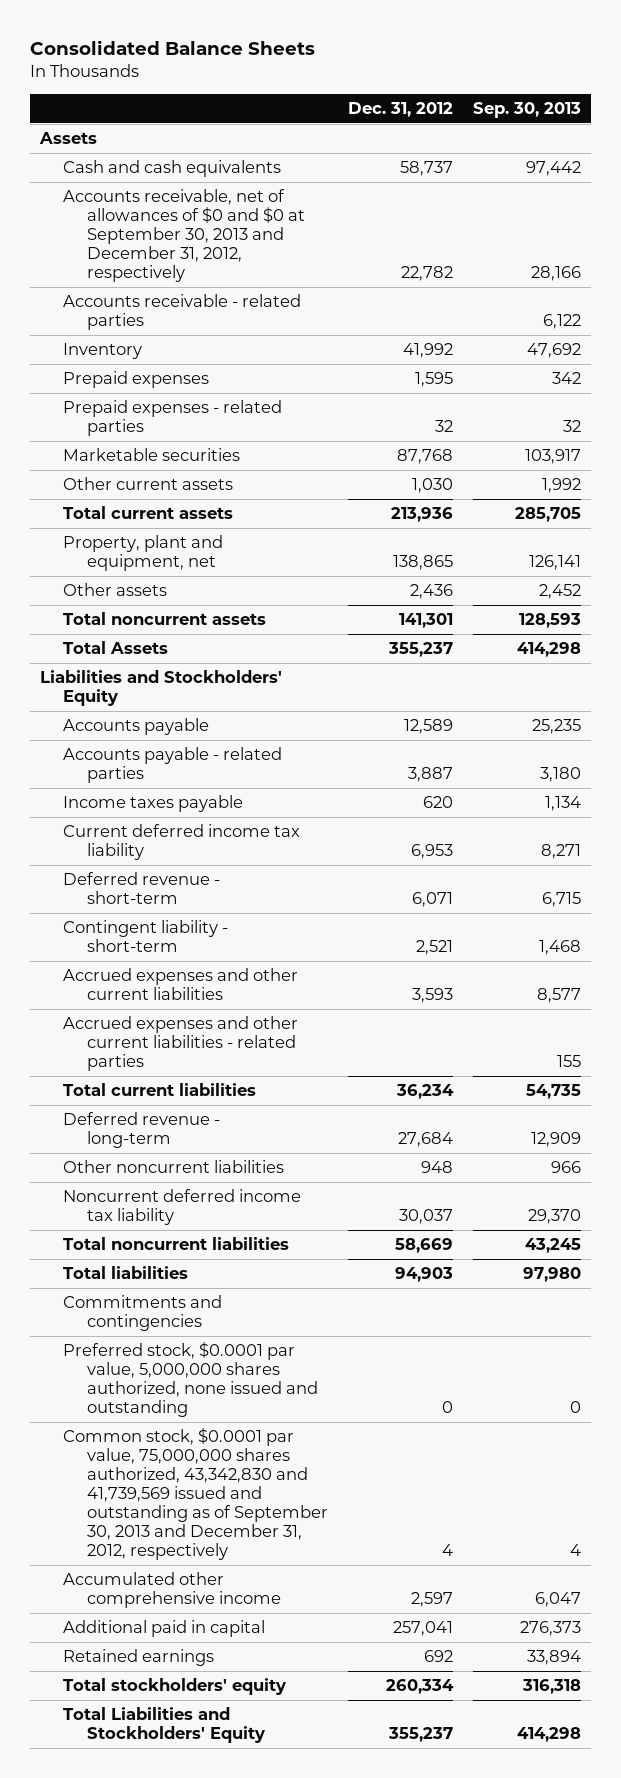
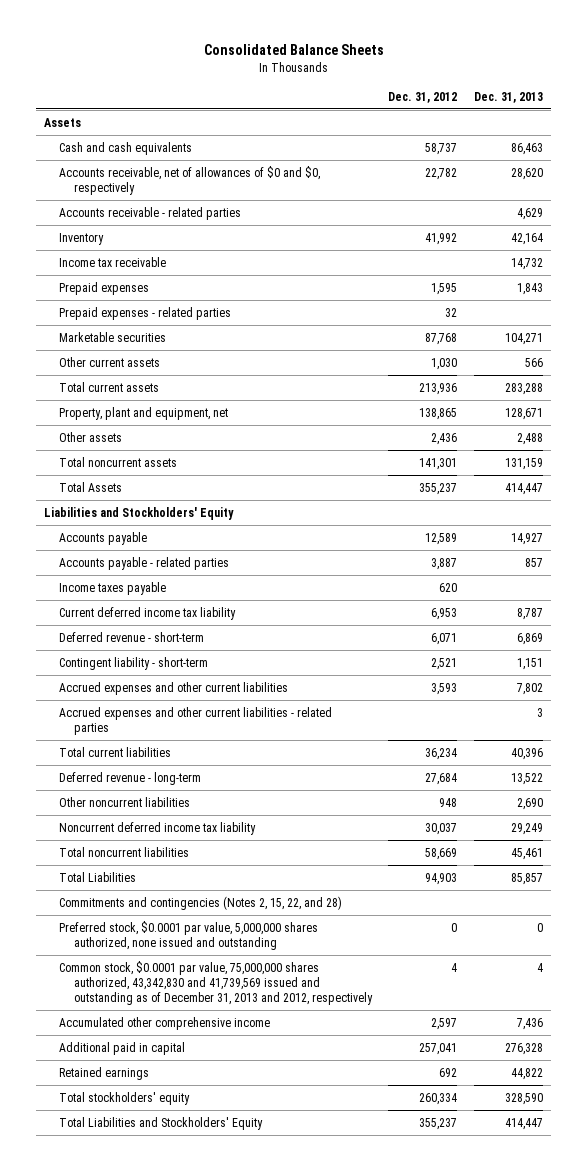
[473,101,582,118] Sep. 30, 2013 -> none
none -> [473,91,543,103] Dec. 31, 2013
[63,189,305,282] Accounts receivable, net of allowances of $0 and $0 at September 30, 2013 and December 31, 2012, respectively -> [59,165,321,195] Accounts receivable, net of allowances of $0 and $0, respectively
none -> [59,256,167,267] Income tax receivable
[63,1266,189,1280] Total liabilities -> [59,871,137,882] Total Liabilities
[63,1295,223,1332] Commitments and contingencies -> [59,895,343,910] Commitments and contingencies (Notes 2, 15, 22, and 28)
[63,1428,328,1560] Common stock, $0.0001 par value, 75,000,000 shares authorized, 43,342,830 and 41,739,569 issued and outstanding as of September 30, 2013 and December 31, 2012, respectively -> [59,960,373,1005] Common stock, $0.0001 par value, 75,000,000 shares authorized, 43,342,830 and 41,739,569 issued and outstanding as of December 31, 2013 and 2012, respectively

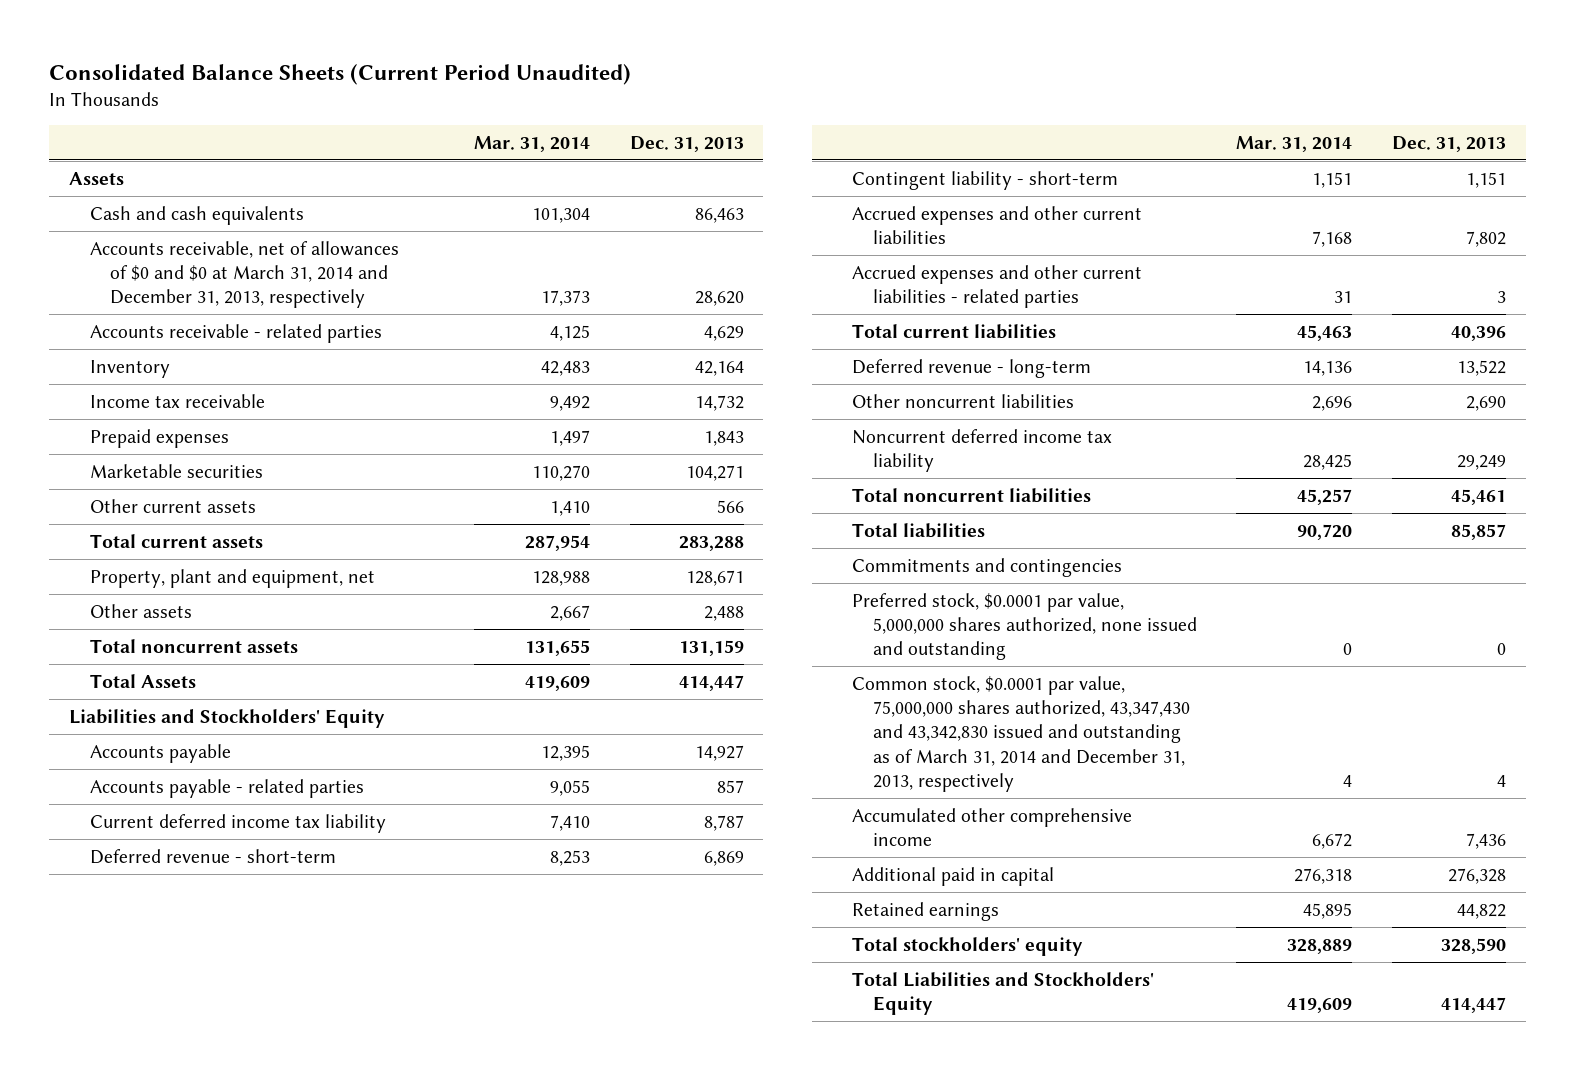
[203,44,384,56] Consolidated Balance Sheets -> [49,63,632,85] Consolidated Balance Sheets (Current Period Unaudited)
[388,91,458,103] Dec. 31, 2012 -> none
none -> [473,135,590,152] Mar. 31, 2014
[59,165,321,195] Accounts receivable, net of allowances of $0 and $0, respectively -> [89,240,399,309] Accounts receivable, net of allowances of $0 and $0 at March 31, 2014 and December 31, 2013, respectively
[59,306,232,320] Prepaid expenses - related parties -> none
[59,581,167,595] Income taxes payable -> none
[59,871,137,882] Total Liabilities -> [852,522,986,538] Total liabilities
[59,895,343,910] Commitments and contingencies (Notes 2, 15, 22, and 28) -> [852,557,1123,577] Commitments and contingencies
[59,960,373,1005] Common stock, $0.0001 par value, 75,000,000 shares authorized, 43,342,830 and 41,739,569 issued and outstanding as of December 31, 2013 and 2012, respectively -> [852,675,1190,792] Common stock, $0.0001 par value, 75,000,000 shares authorized, 43,347,430 and 43,342,830 issued and outstanding as of March 31, 2014 and December 31, 2013, respectively

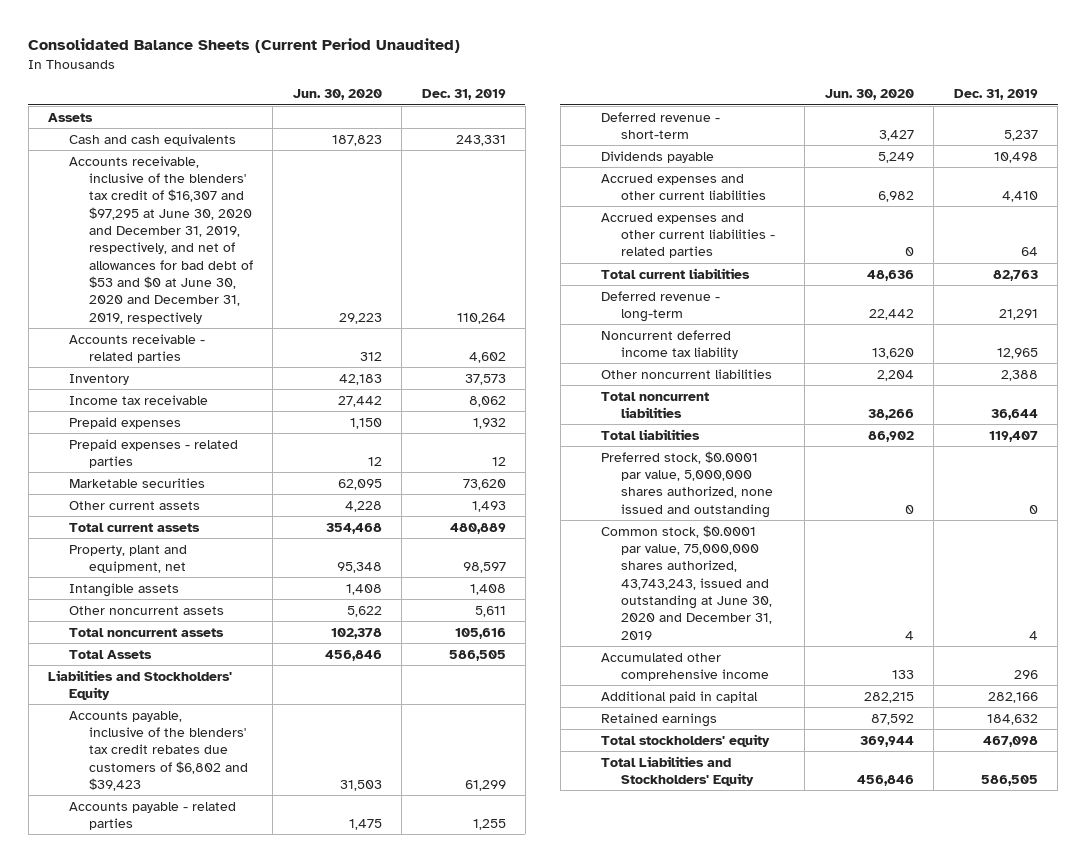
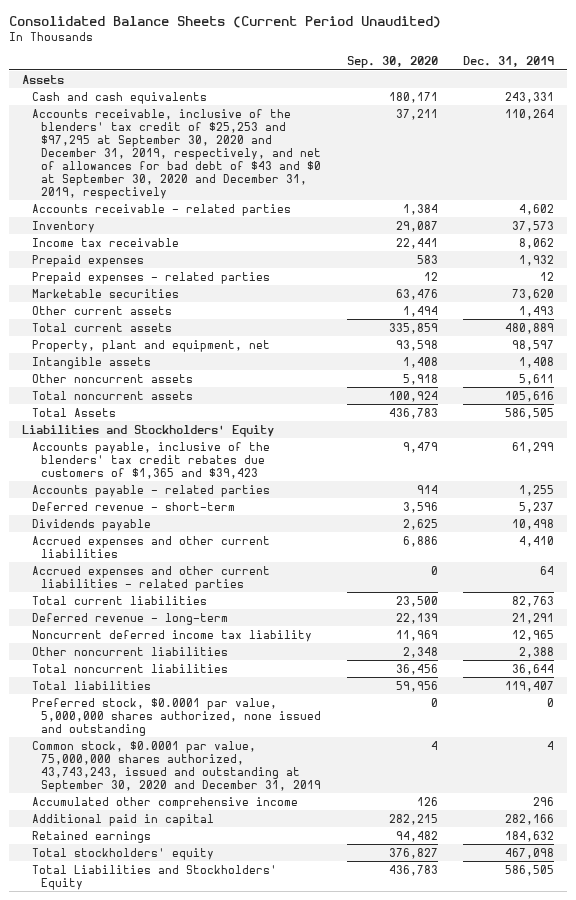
[292,89,382,101] Jun. 30, 2020 -> none
none -> [346,56,438,69] Sep. 30, 2020
[68,155,253,324] Accounts receivable, inclusive of the blenders' tax credit of $16,307 and $97,295 at June 30, 2020 and December 31, 2019, respectively, and net of allowances for bad debt of $53 and $0 at June 30, 2020 and December 31, 2019, respectively -> [31,108,322,199] Accounts receivable, inclusive of the blenders' tax credit of $25,253 and $97,295 at September 30, 2020 and December 31, 2019, respectively, and net of allowances for bad debt of $43 and $0 at September 30, 2020 and December 31, 2019, respectively
[68,710,248,791] Accounts payable, inclusive of the blenders' tax credit rebates due customers of $6,802 and $39,423 -> [31,441,270,479] Accounts payable, inclusive of the blenders' tax credit rebates due customers of $1,365 and $39,423
[600,524,772,640] Common stock, $0.0001 par value, 75,000,000 shares authorized, 43,743,243, issued and outstanding at June 30, 2020 and December 31, 2019 -> [31,740,322,792] Common stock, $0.0001 par value, 75,000,000 shares authorized, 43,743,243, issued and outstanding at September 30, 2020 and December 31, 2019

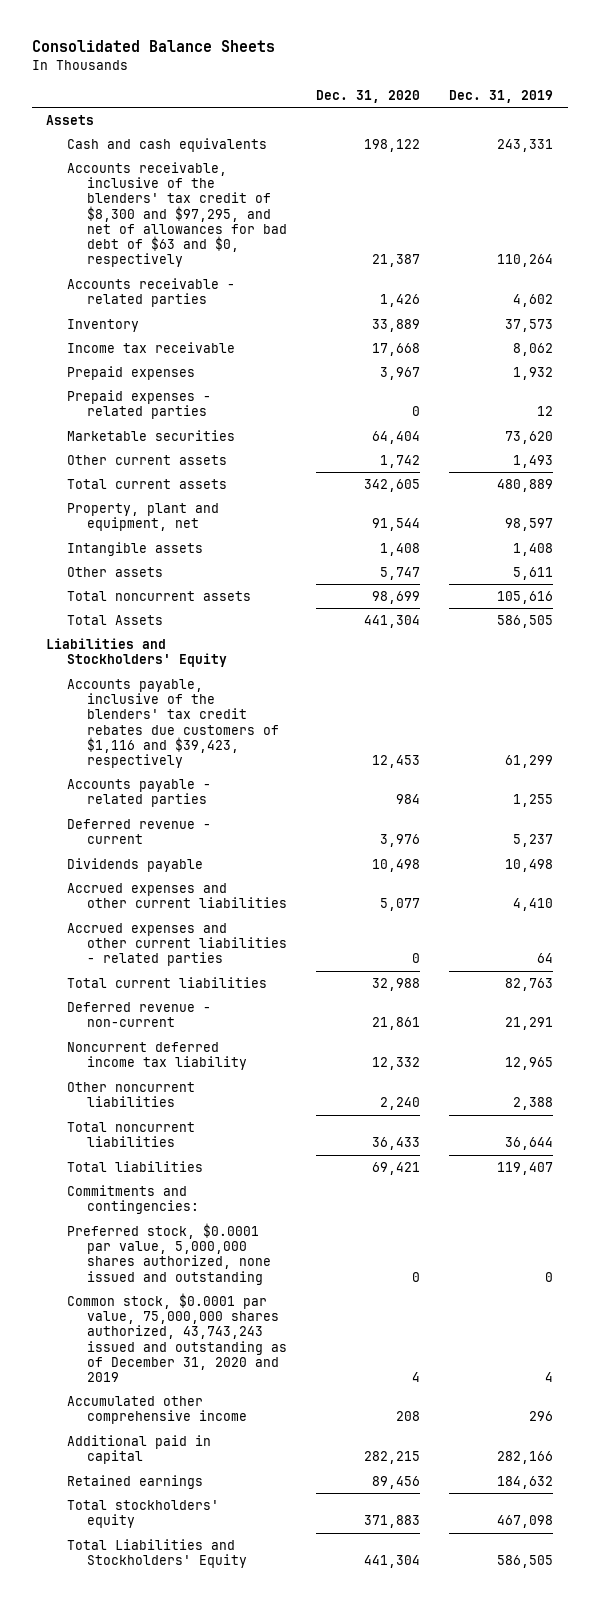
[9,16,442,29] Consolidated Balance Sheets (Current Period Unaudited) -> [31,40,275,53] Consolidated Balance Sheets
[346,56,438,69] Sep. 30, 2020 -> none
none -> [315,90,420,104] Dec. 31, 2020
[31,108,322,199] Accounts receivable, inclusive of the blenders' tax credit of $25,253 and $97,295 at September 30, 2020 and December 31, 2019, respectively, and net of allowances for bad debt of $43 and $0 at September 30, 2020 and December 31, 2019, respectively -> [66,161,287,268] Accounts receivable, inclusive of the blenders' tax credit of $8,300 and $97,295, and net of allowances for bad debt of $63 and $0, respectively
[31,373,193,383] Other noncurrent assets -> [66,566,163,577] Other assets
[31,441,270,479] Accounts payable, inclusive of the blenders' tax credit rebates due customers of $1,365 and $39,423 -> [66,678,279,768] Accounts payable, inclusive of the blenders' tax credit rebates due customers of $1,116 and $39,423, respectively
[31,501,235,511] Deferred revenue - short-term -> [66,818,211,845] Deferred revenue - current
[31,612,228,625] Deferred revenue - long-term -> [66,1001,211,1028] Deferred revenue - non-current
none -> [66,1184,199,1215] Commitments and contingencies:
[31,740,322,792] Common stock, $0.0001 par value, 75,000,000 shares authorized, 43,743,243, issued and outstanding at September 30, 2020 and December 31, 2019 -> [66,1292,287,1382] Common stock, $0.0001 par value, 75,000,000 shares authorized, 43,743,243 issued and outstanding as of December 31, 2020 and 2019

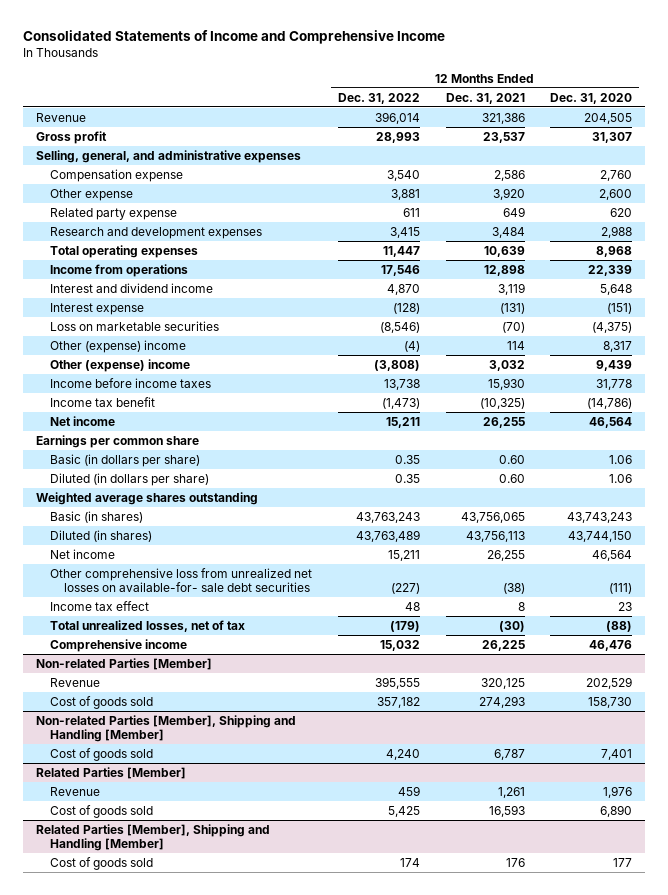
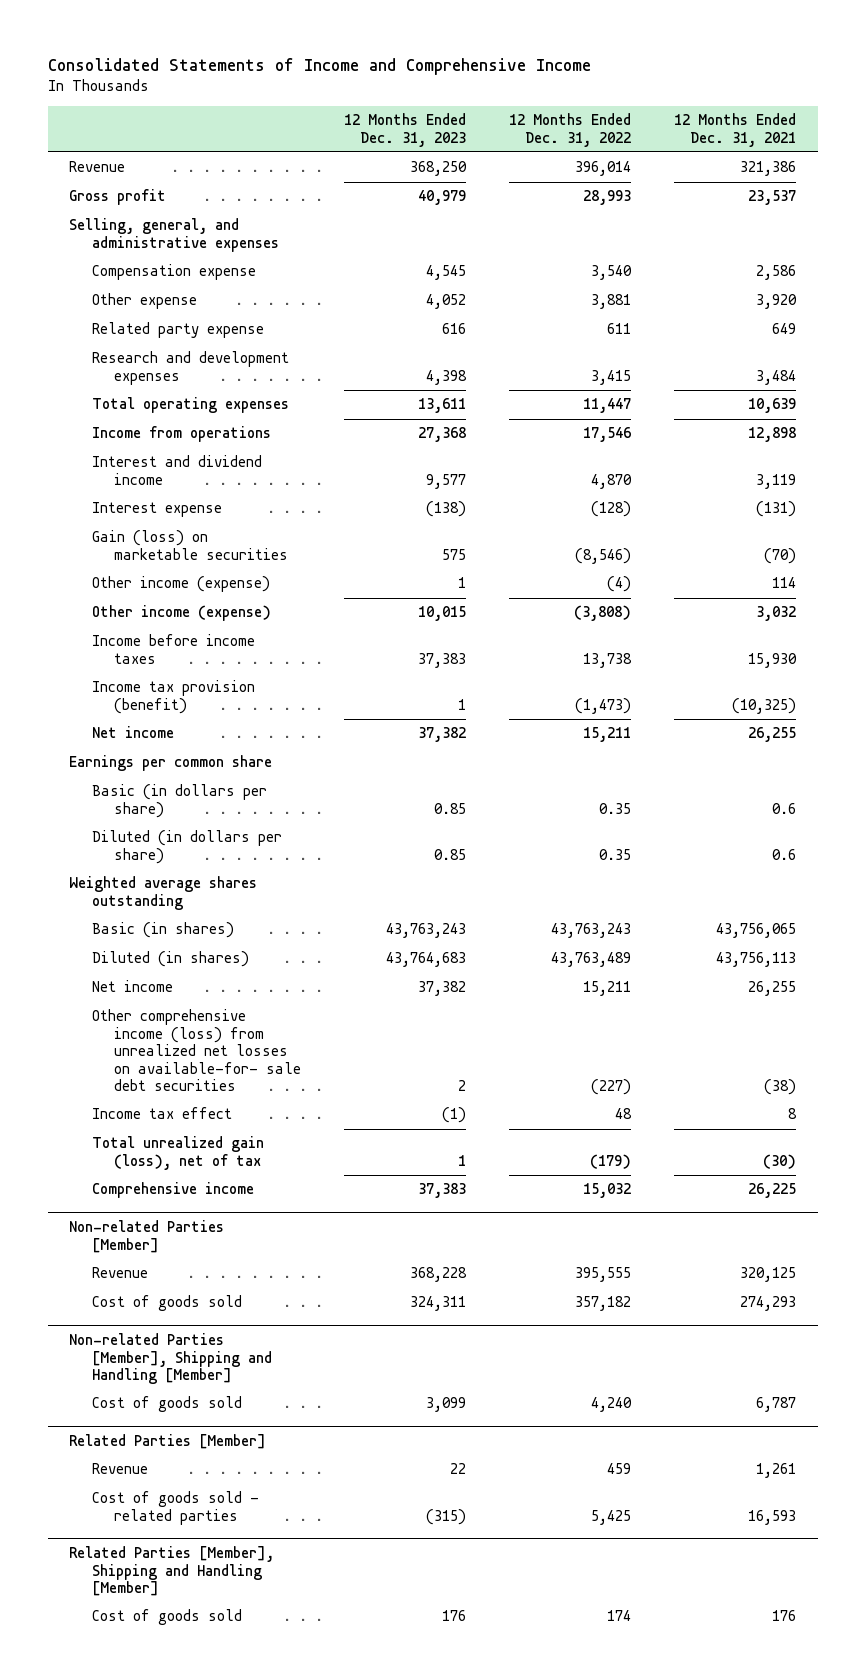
[550,92,633,104] Dec. 31, 2020 -> none
none -> [344,113,467,147] 12 Months Ended Dec. 31, 2023
[50,320,220,331] Loss on marketable securities -> [91,530,288,560] Gain (loss) on marketable securities
[50,339,187,353] Other (expense) income -> [91,576,270,593] Other income (expense)
[50,358,191,372] Other (expense) income -> [91,605,271,622] Other income (expense)
[50,396,156,407] Income tax benefit -> [91,680,255,714] Income tax provision (benefit)
[498,454,525,464] 0.60 -> [772,802,797,814] 0.6
[498,473,525,483] 0.60 -> [772,848,797,860] 0.6
[50,567,313,592] Other comprehensive loss from unrealized net losses on available-for- sale debt securities -> [91,1009,301,1092] Other comprehensive income (loss) from unrealized net losses on available-for- sale debt securities
[50,619,246,632] Total unrealized losses, net of tax -> [91,1136,264,1170] Total unrealized gain (loss), net of tax
[50,804,154,818] Cost of goods sold -> [91,1491,259,1525] Cost of goods sold - related parties

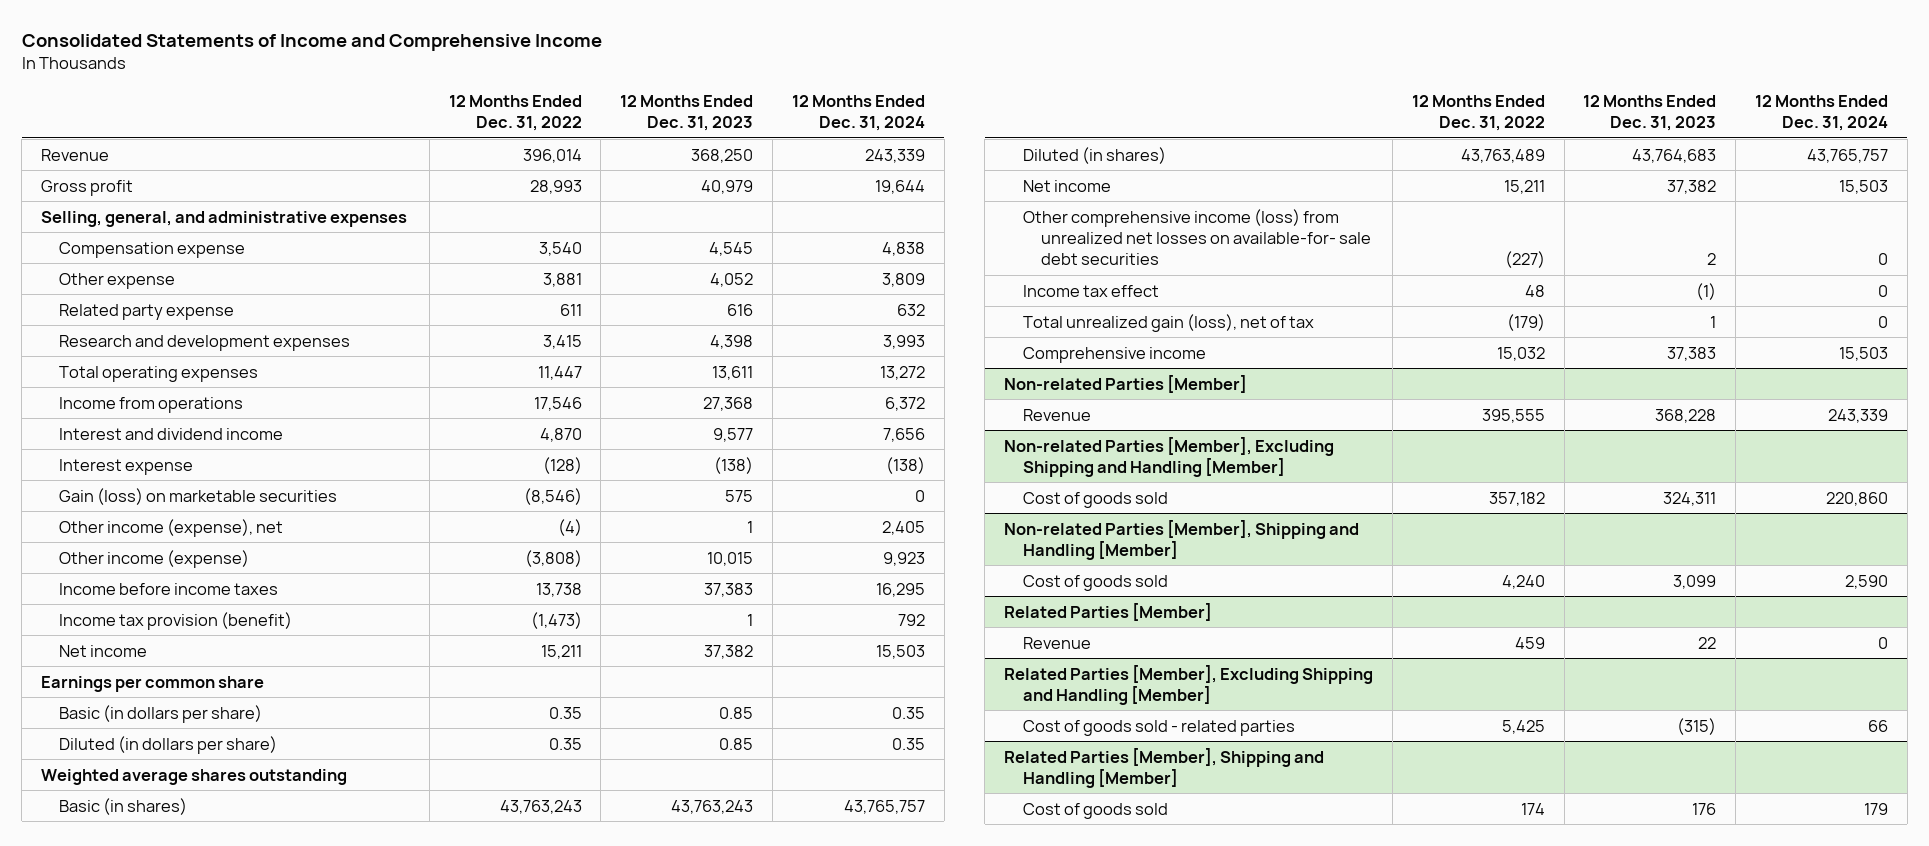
[674,113,797,147] 12 Months Ended Dec. 31, 2021 -> none
none -> [791,94,925,132] 12 Months Ended Dec. 31, 2024
[91,576,270,593] Other income (expense) -> [59,518,284,537] Other income (expense), net
none -> [1004,436,1335,477] Non-related Parties [Member], Excluding Shipping and Handling [Member]
none -> [1004,664,1374,705] Related Parties [Member], Excluding Shipping and Handling [Member]

